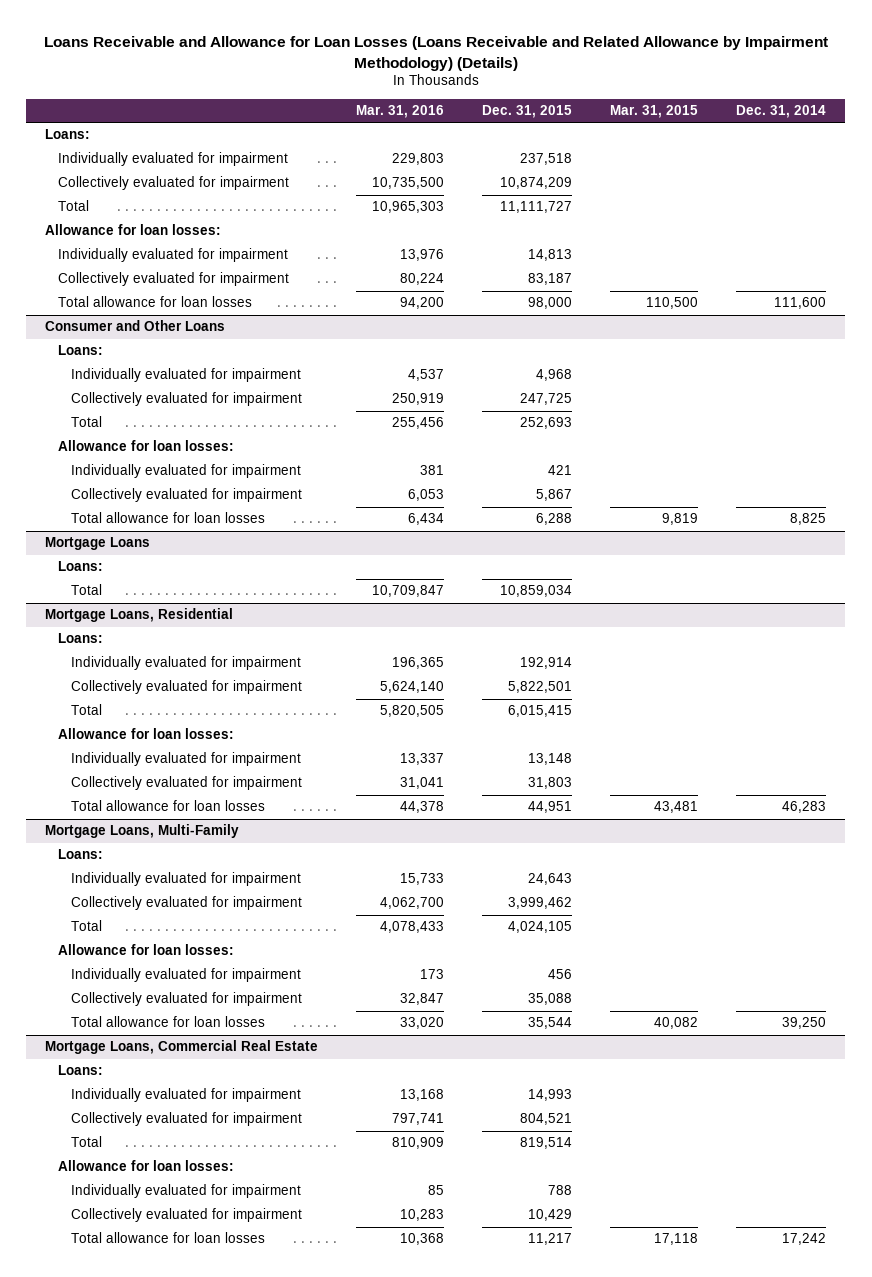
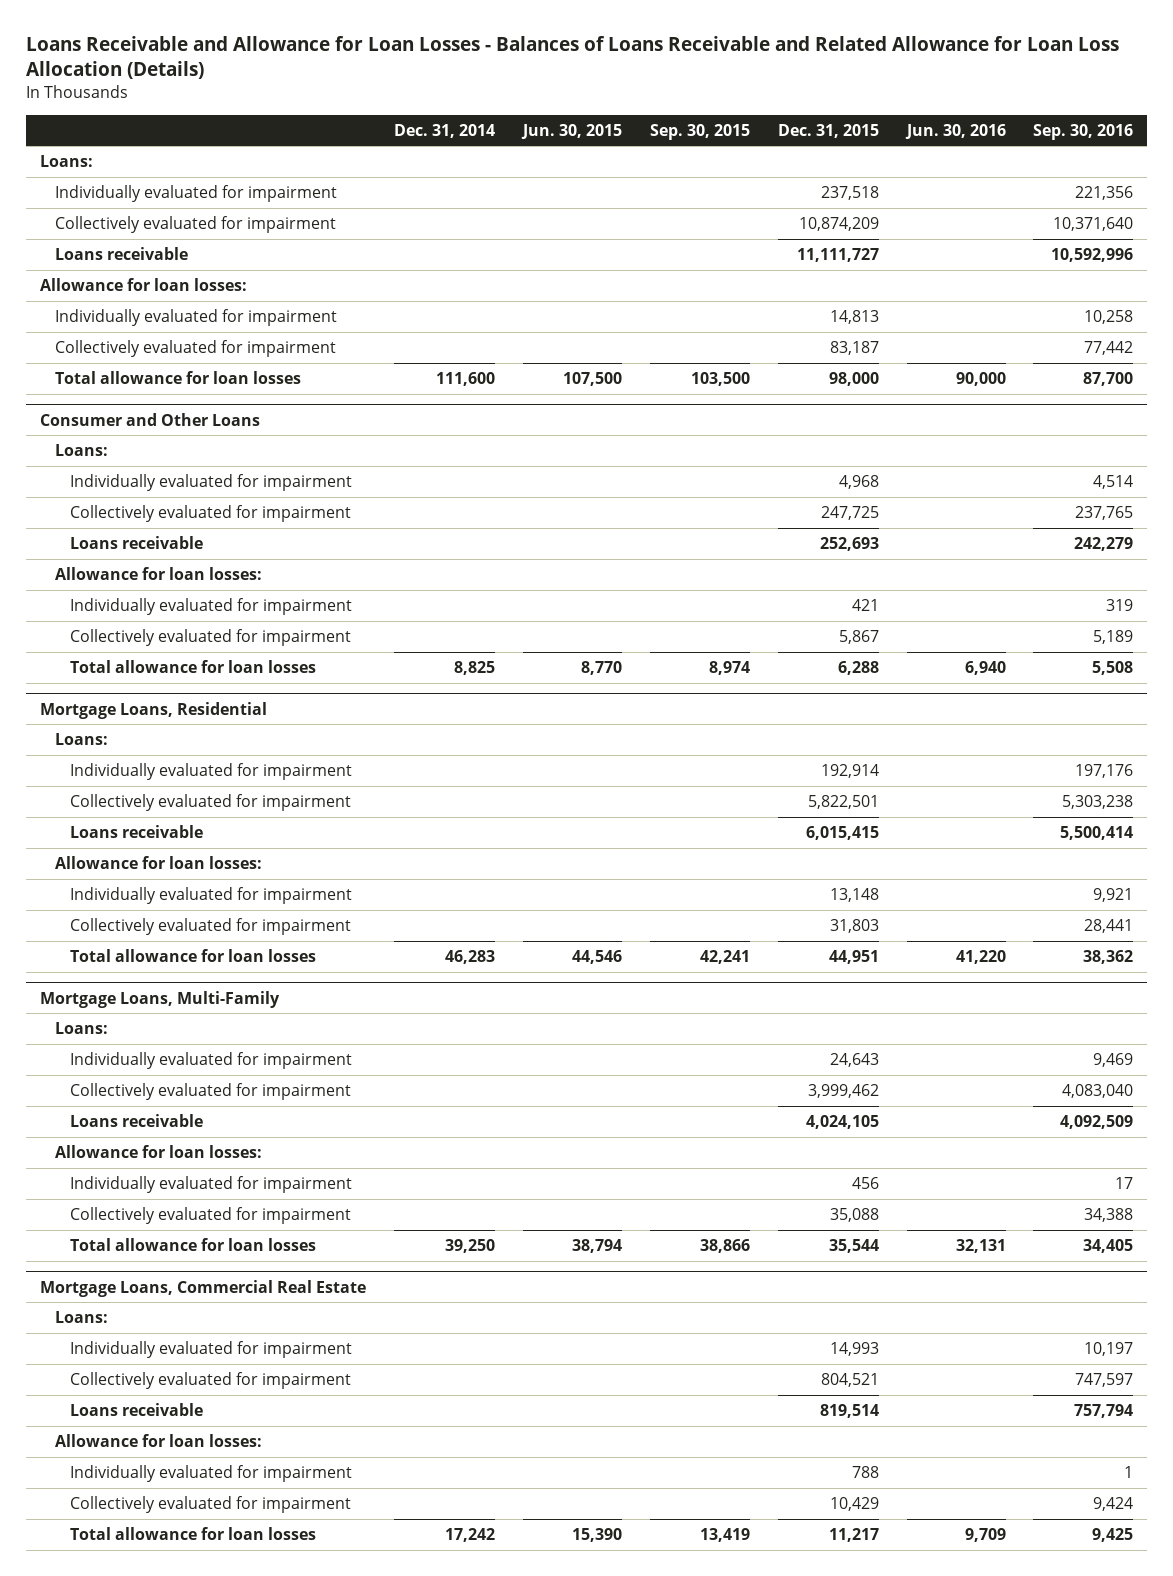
[43,35,828,71] Loans Receivable and Allowance for Loan Losses (Loans Receivable and Related Allowance by Impairment Methodology) (Details) -> [25,36,1119,80] Loans Receivable and Allowance for Loan Losses - Balances of Loans Receivable and Related Allowance for Loan Loss Allocation (Details)
[356,105,445,119] Mar. 31, 2016 -> none
[610,105,699,119] Mar. 31, 2015 -> none
none -> [520,123,622,139] Jun. 30, 2015
none -> [649,123,750,140] Sep. 30, 2015
none -> [904,123,1006,139] Jun. 30, 2016
none -> [1033,123,1134,140] Sep. 30, 2016
[58,200,90,212] Total -> [55,247,189,261] Loans receivable
[71,416,103,428] Total -> [70,536,204,550] Loans receivable
[45,537,151,551] Mortgage Loans -> none
[58,561,104,572] Loans: -> none
[71,584,103,596] Total -> none
[71,704,103,716] Total -> [70,825,204,839] Loans receivable
[71,920,103,932] Total -> [70,1114,204,1128] Loans receivable
[71,1136,103,1148] Total -> [70,1403,204,1417] Loans receivable

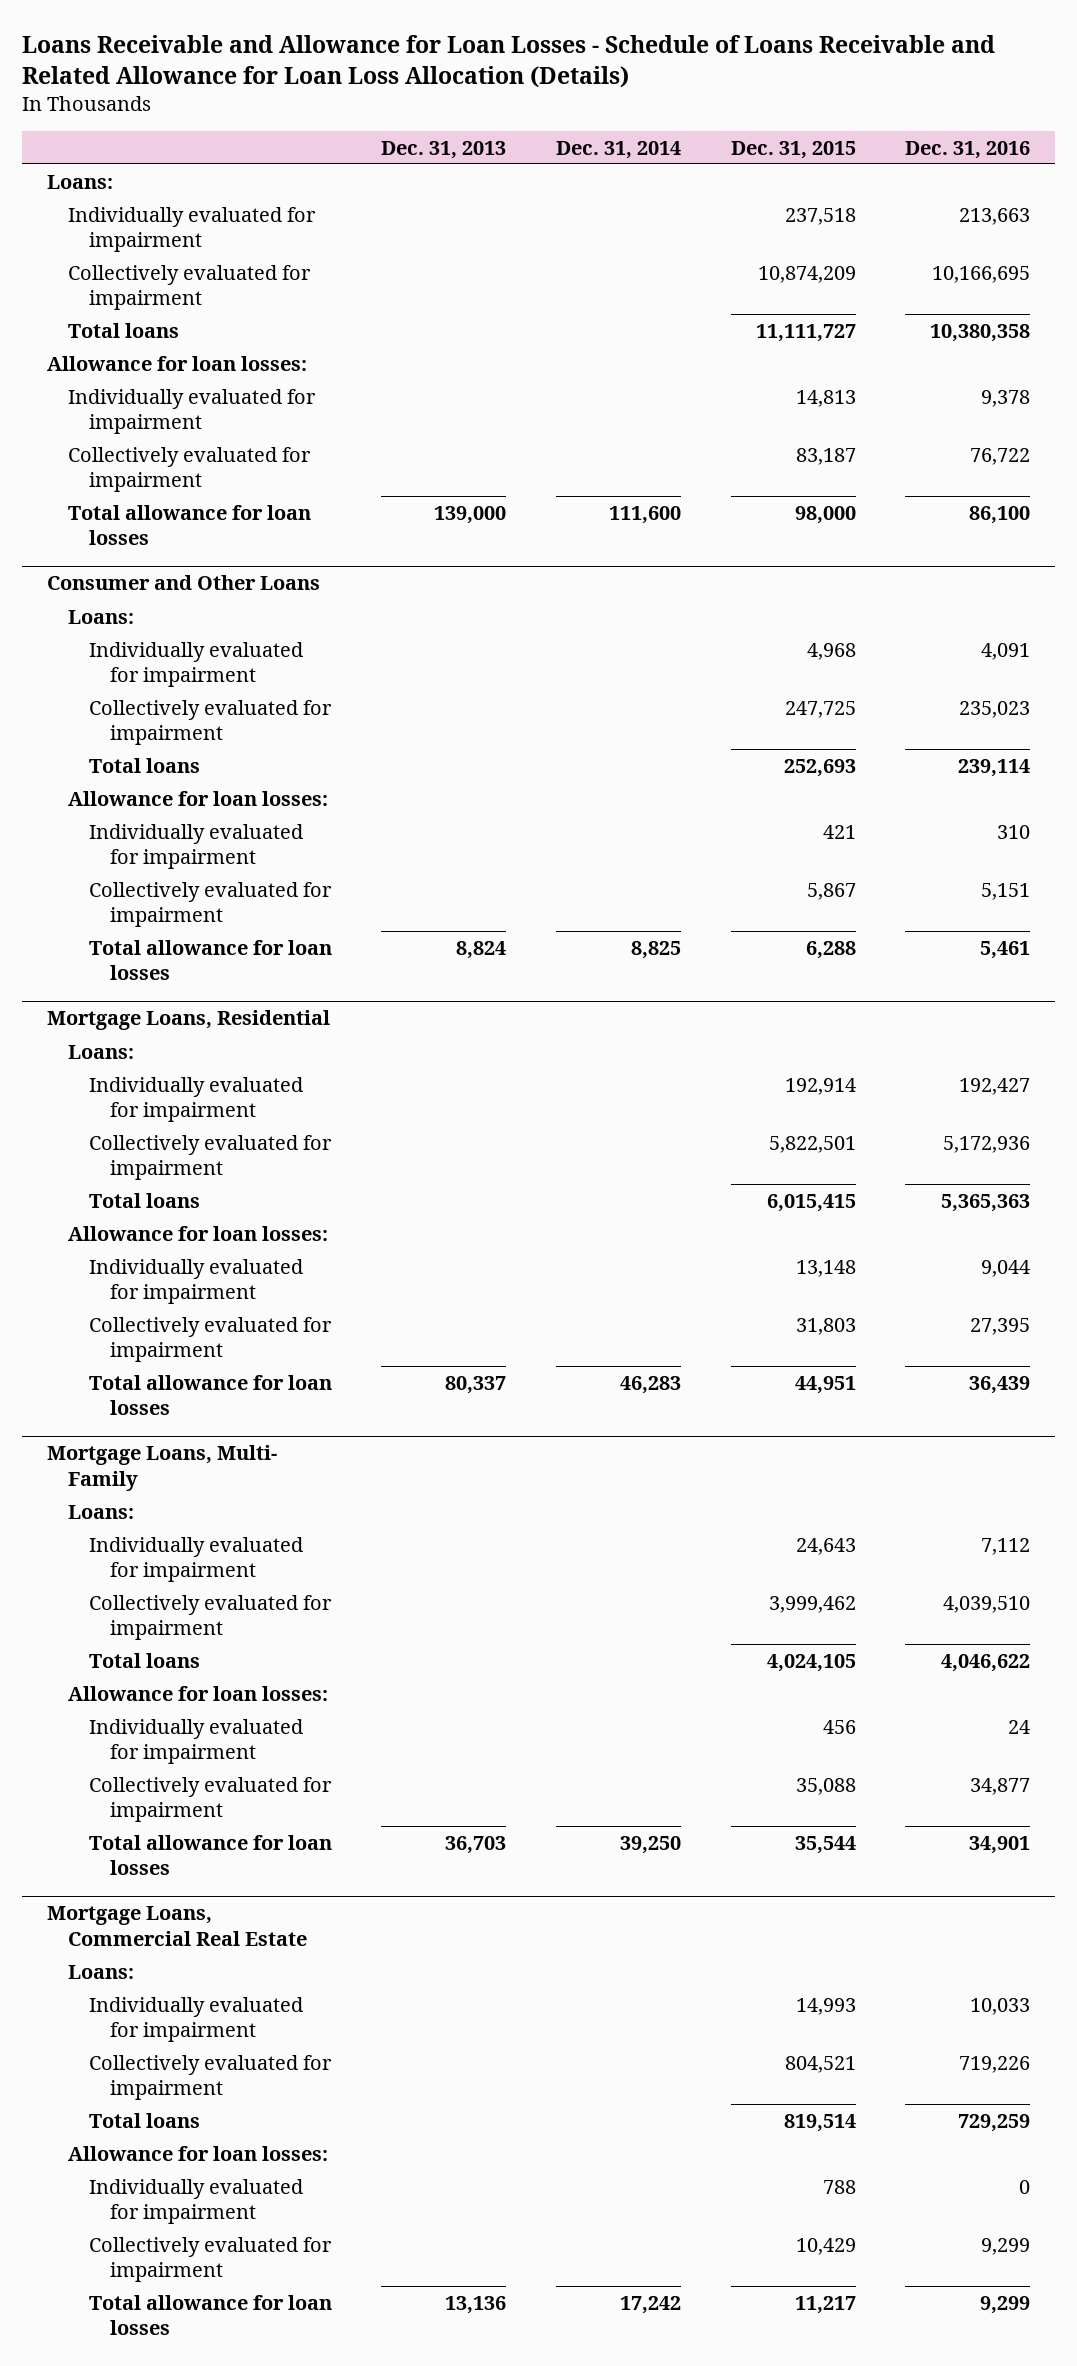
[25,36,1119,80] Loans Receivable and Allowance for Loan Losses - Balances of Loans Receivable and Related Allowance for Loan Loss Allocation (Details) -> [22,35,996,89] Loans Receivable and Allowance for Loan Losses - Schedule of Loans Receivable and Related Allowance for Loan Loss Allocation (Details)
[520,123,622,139] Jun. 30, 2015 -> none
[649,123,750,140] Sep. 30, 2015 -> none
[904,123,1006,139] Jun. 30, 2016 -> none
[1033,123,1134,140] Sep. 30, 2016 -> none
none -> [381,140,507,159] Dec. 31, 2013
none -> [905,140,1031,159] Dec. 31, 2016
[55,247,189,261] Loans receivable -> [67,322,179,338] Total loans
[70,536,204,550] Loans receivable -> [88,757,200,773] Total loans
[70,825,204,839] Loans receivable -> [88,1192,200,1208] Total loans
[39,990,280,1008] Mortgage Loans, Multi-Family -> [47,1445,278,1491] Mortgage Loans, Multi- Family
[70,1114,204,1128] Loans receivable -> [88,1652,200,1668] Total loans
[70,1403,204,1417] Loans receivable -> [88,2112,200,2128] Total loans

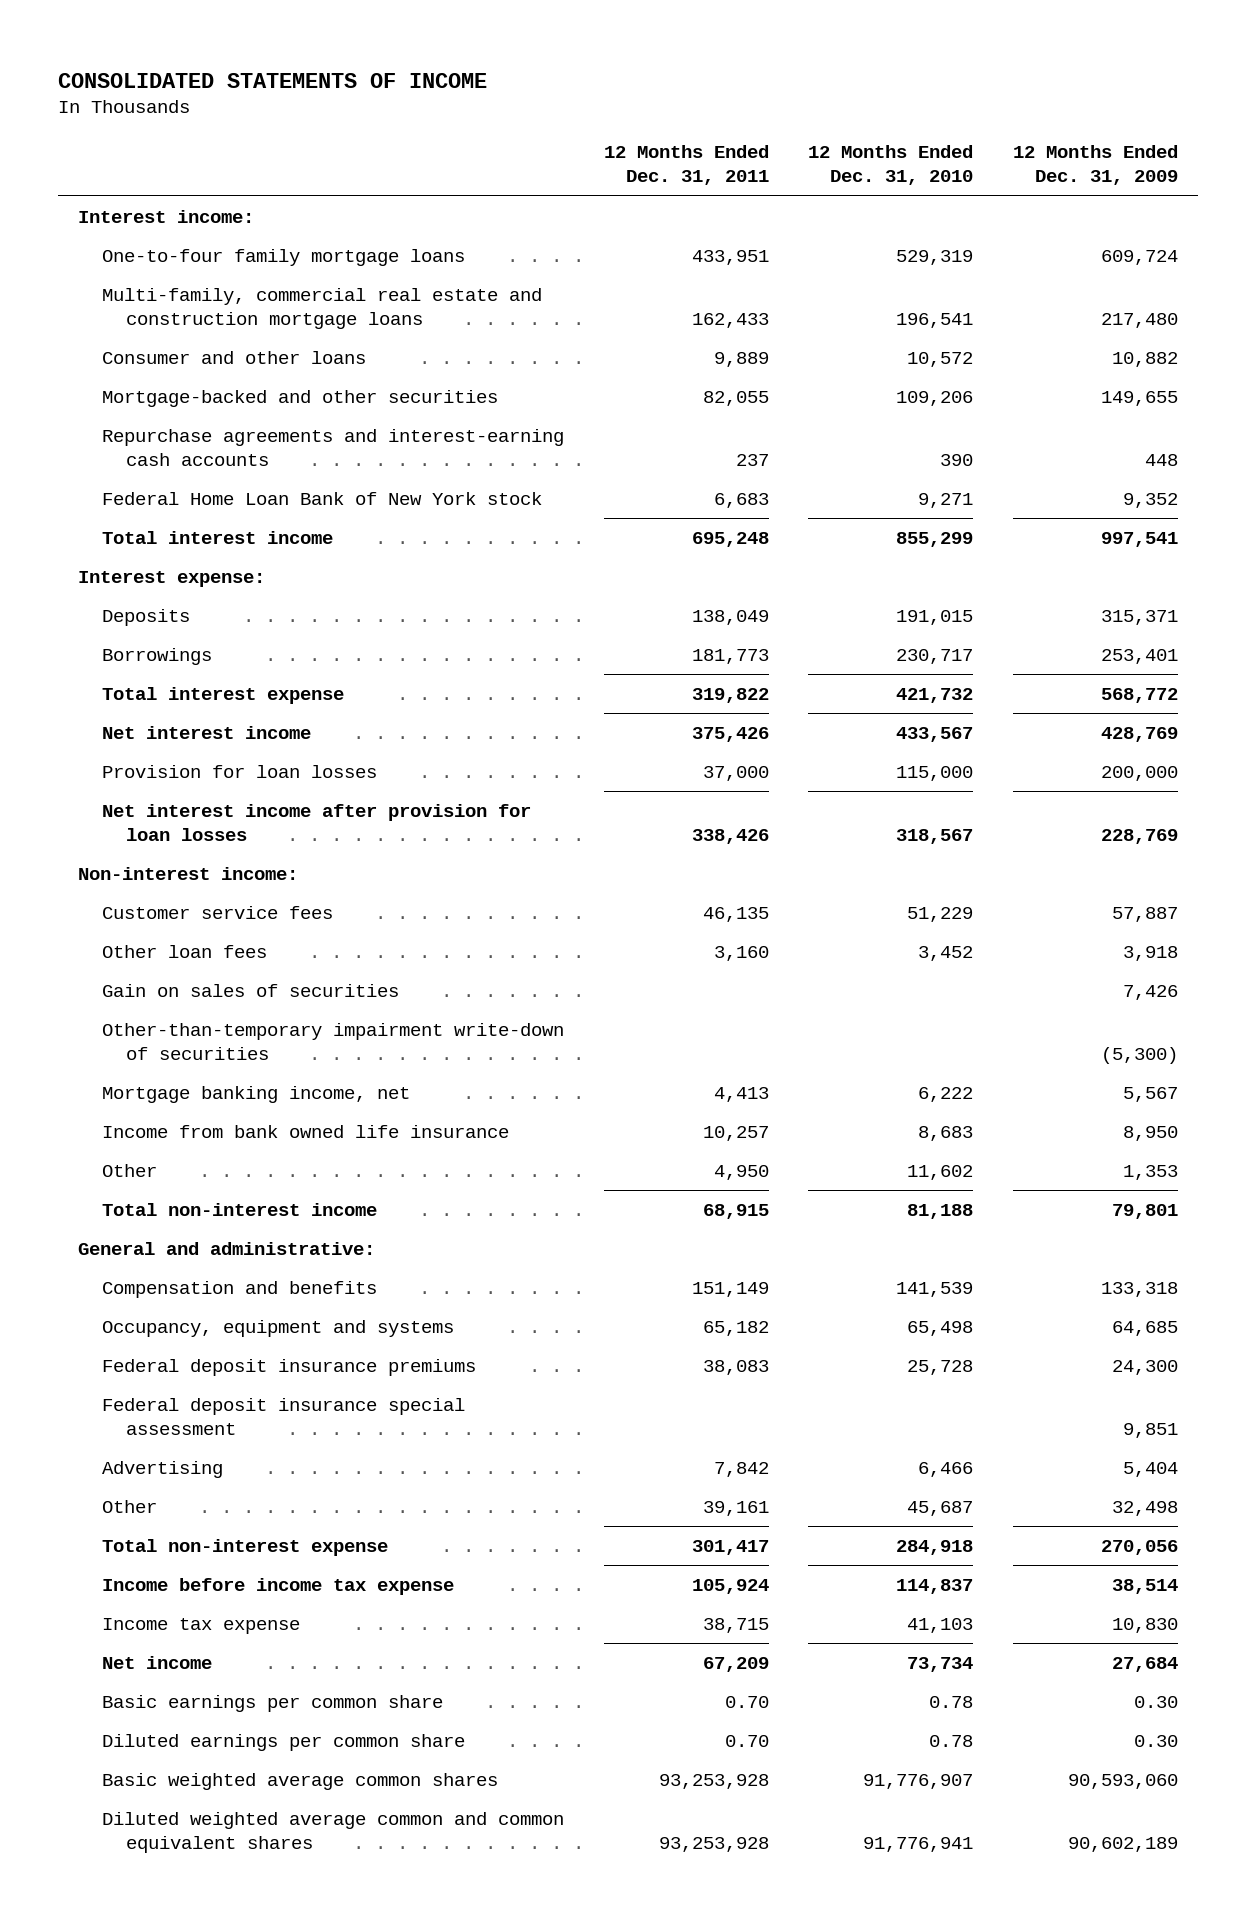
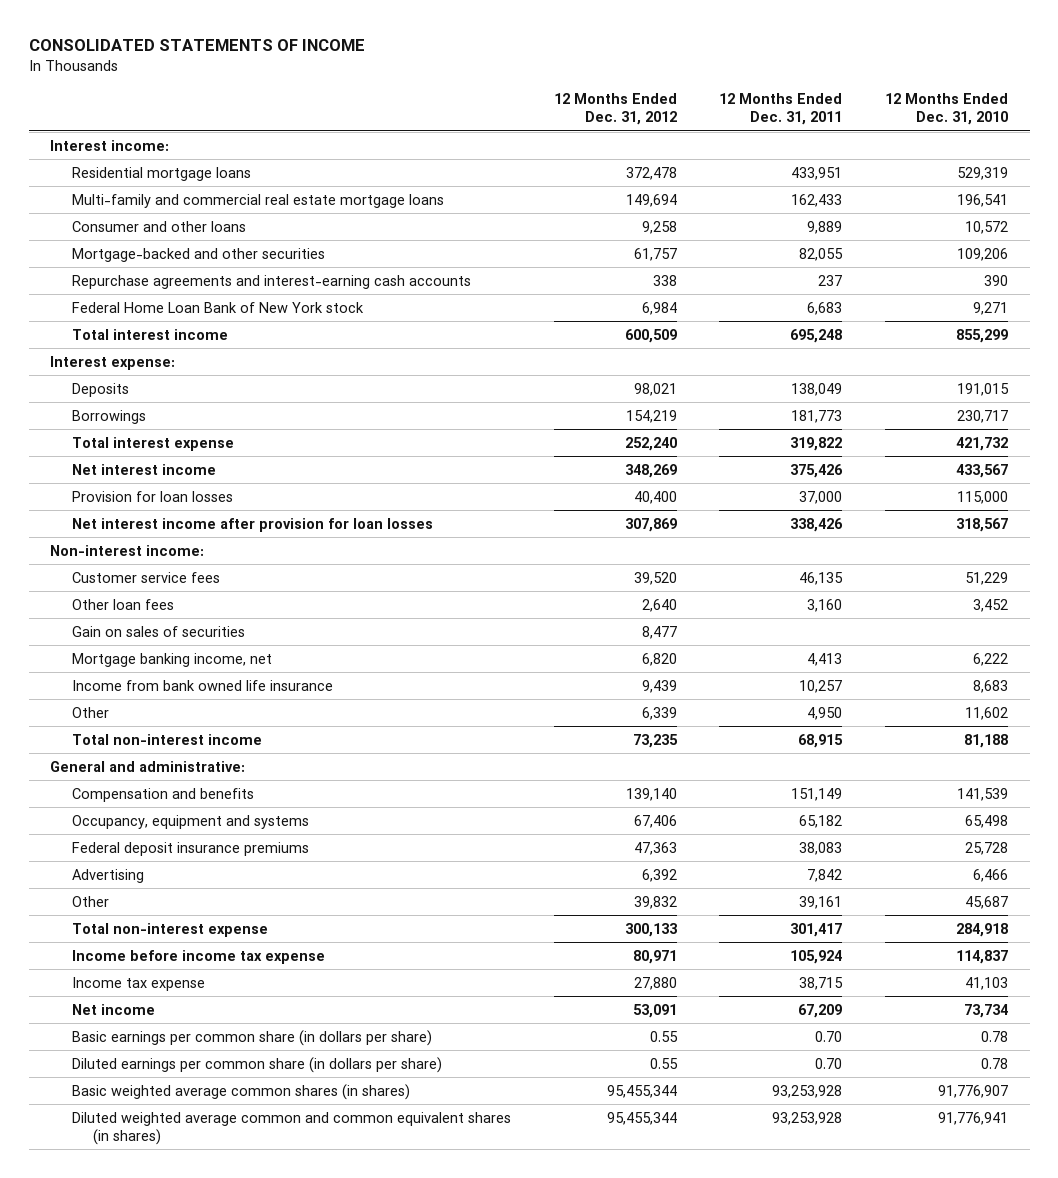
[1013,145,1179,186] 12 Months Ended Dec. 31, 2009 -> none
none -> [553,93,677,126] 12 Months Ended Dec. 31, 2012
[102,248,466,266] One-to-four family mortgage loans -> [71,166,251,181] Residential mortgage loans
[102,287,543,329] Multi-family, commercial real estate and construction mortgage loans -> [71,193,444,208] Multi-family and commercial real estate mortgage loans
[102,1022,565,1060] Other-than-temporary impairment write-down of securities -> none
[102,1397,466,1435] Federal deposit insurance special assessment -> none
[102,1694,444,1712] Basic earnings per common share -> [71,1029,432,1046] Basic earnings per common share (in dollars per share)
[102,1733,466,1751] Diluted earnings per common share -> [71,1056,442,1073] Diluted earnings per common share (in dollars per share)
[102,1772,499,1790] Basic weighted average common shares -> [71,1083,410,1100] Basic weighted average common shares (in shares)
[102,1811,565,1853] Diluted weighted average common and common equivalent shares -> [71,1111,511,1145] Diluted weighted average common and common equivalent shares (in shares)

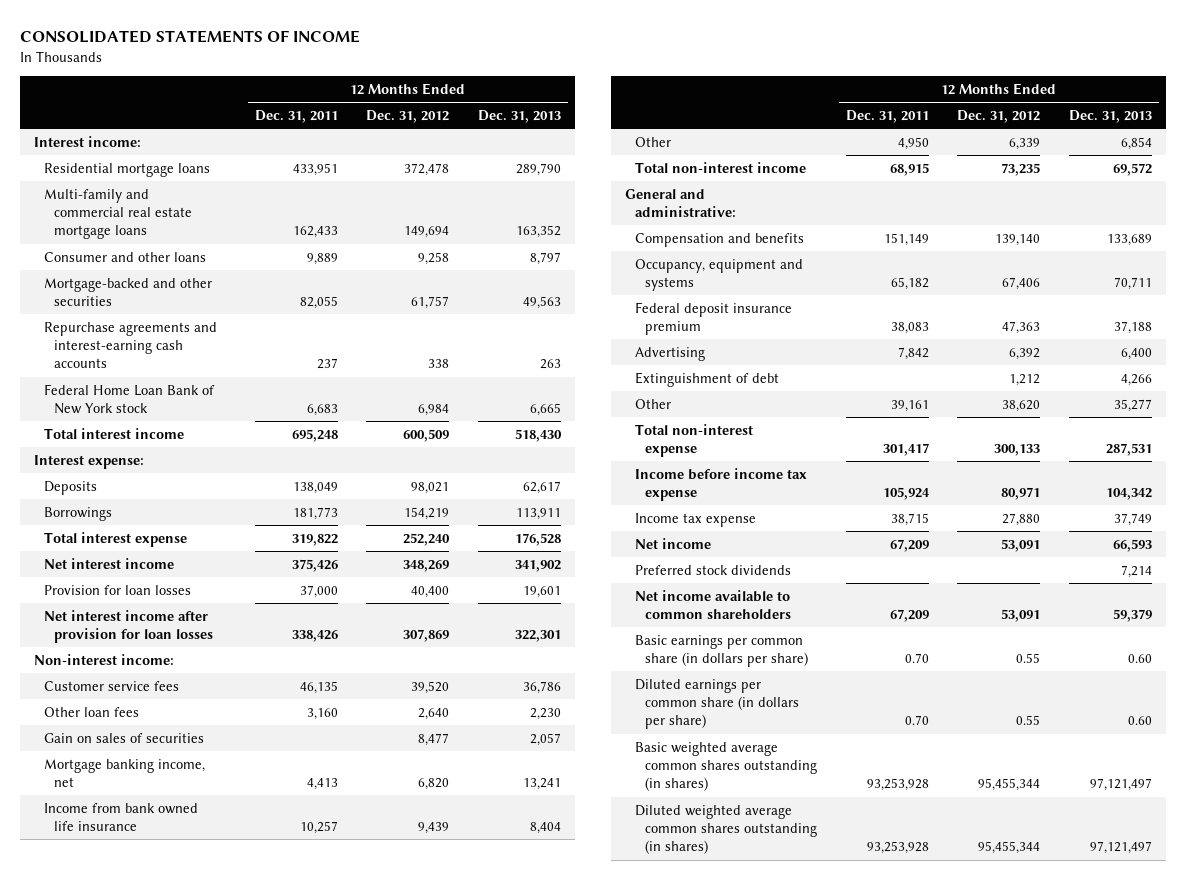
[885,93,1009,126] 12 Months Ended Dec. 31, 2010 -> none
none -> [477,109,561,123] Dec. 31, 2013
[71,841,309,856] Federal deposit insurance premiums -> [635,301,793,336] Federal deposit insurance premium
none -> [635,371,780,387] Extinguishment of debt
[633,895,677,909] 39,832 -> [1002,399,1041,412] 38,620
none -> [635,564,792,575] Preferred stock dividends
none -> [635,589,792,620] Net income available to common shareholders
[71,1083,410,1100] Basic weighted average common shares (in shares) -> [635,741,818,792] Basic weighted average common shares outstanding (in shares)
[71,1111,511,1145] Diluted weighted average common and common equivalent shares (in shares) -> [635,804,818,855] Diluted weighted average common shares outstanding (in shares)

